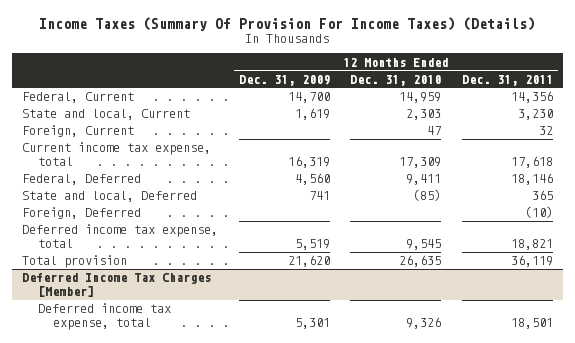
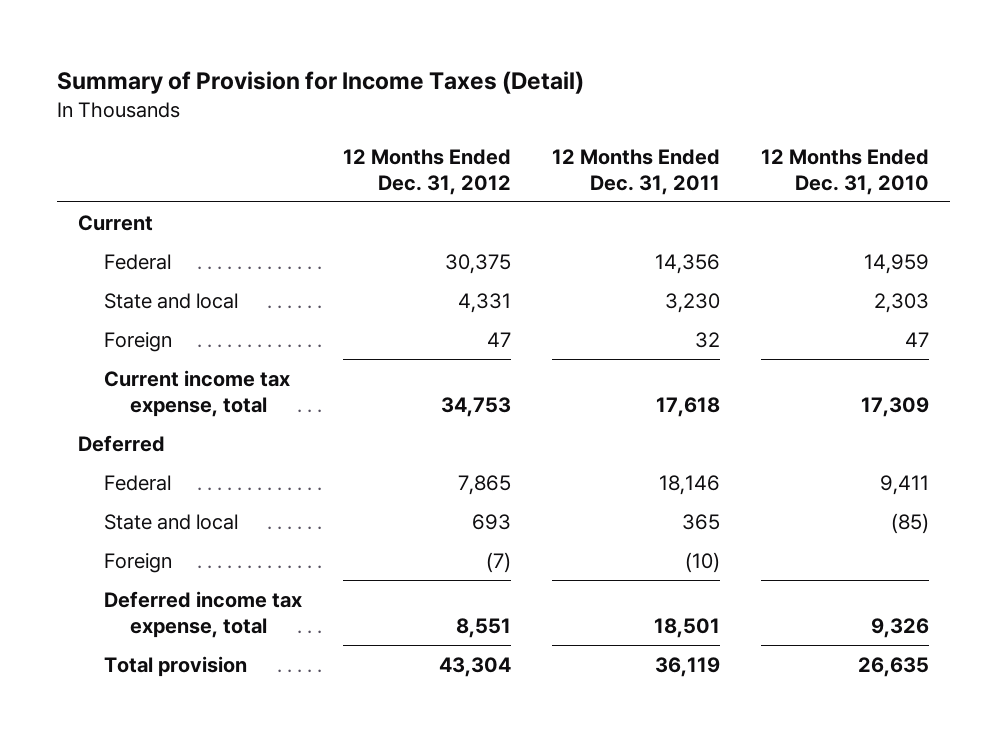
[39,16,536,31] Income Taxes (Summary Of Provision For Income Taxes) (Details) -> [57,70,585,94] Summary of Provision for Income Taxes (Detail)
[238,74,330,86] Dec. 31, 2009 -> none
none -> [342,148,511,195] 12 Months Ended Dec. 31, 2012
none -> [77,214,153,231] Current
[22,92,135,104] Federal, Current -> [103,253,171,270] Federal
[22,109,191,121] State and local, Current -> [103,292,238,309] State and local
[22,125,135,138] Foreign, Current -> [103,331,172,352] Foreign
[22,224,219,248] Deferred income tax expense, total -> none
[22,273,212,297] Deferred Income Tax Charges [Member] -> none
none -> [77,434,165,452] Deferred
[22,174,142,186] Federal, Deferred -> [103,474,171,491] Federal
[22,191,198,203] State and local, Deferred -> [103,513,238,530] State and local
[22,207,142,220] Foreign, Deferred -> [103,552,172,573] Foreign
[22,255,128,269] Total provision -> [103,655,247,677] Total provision

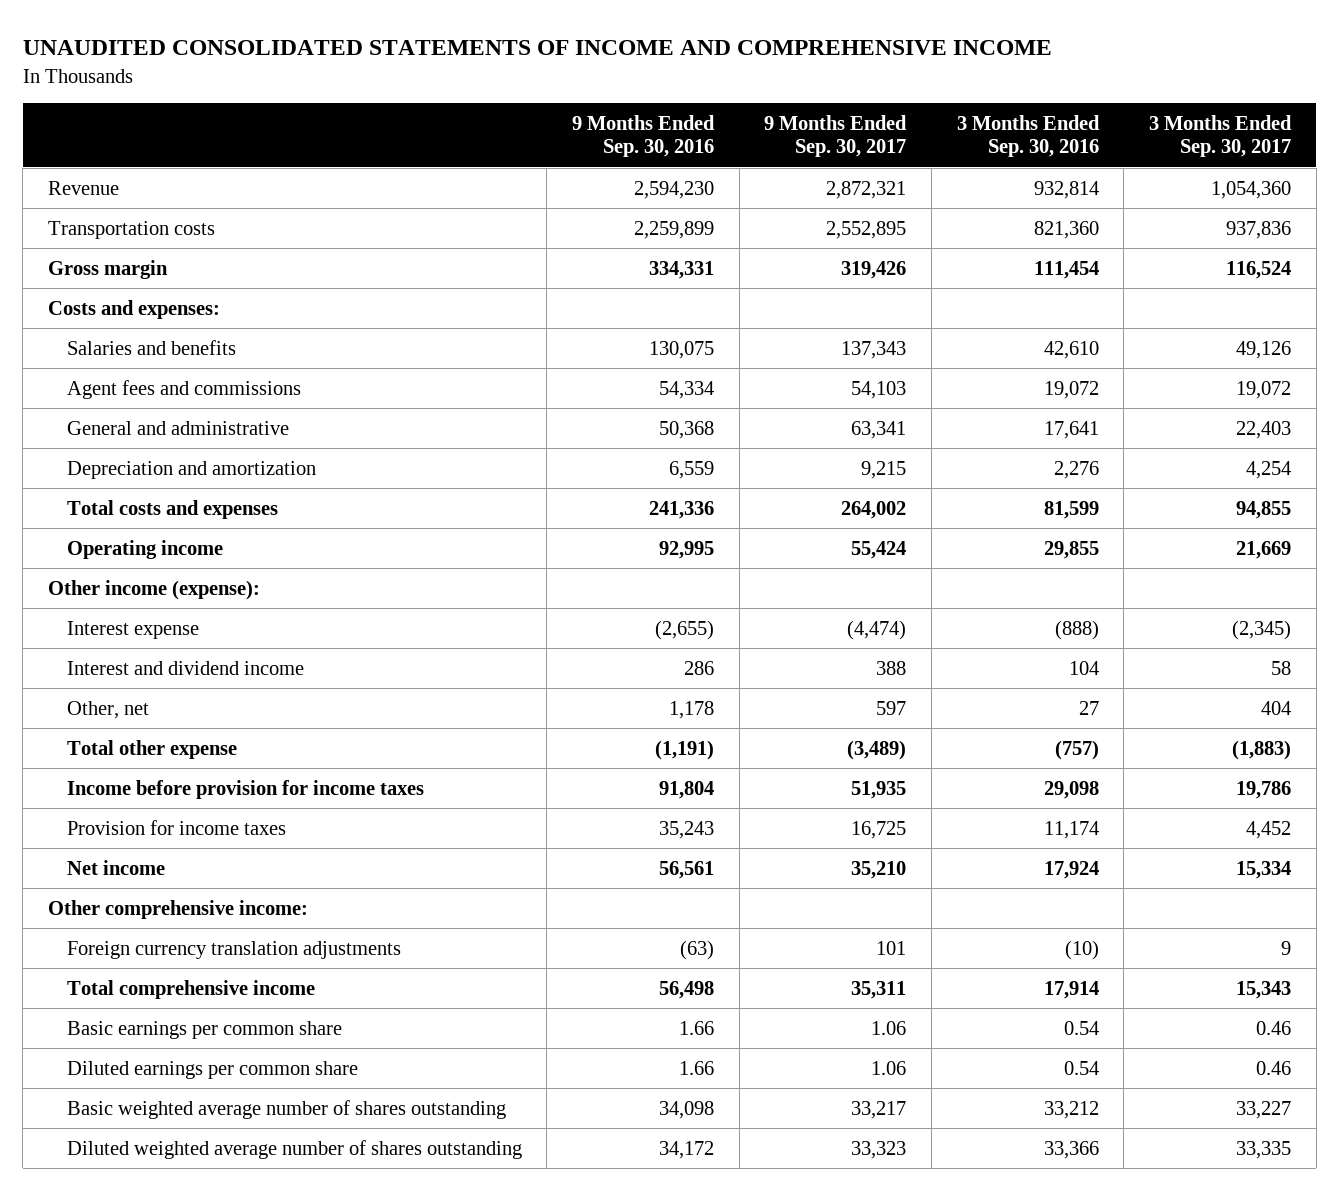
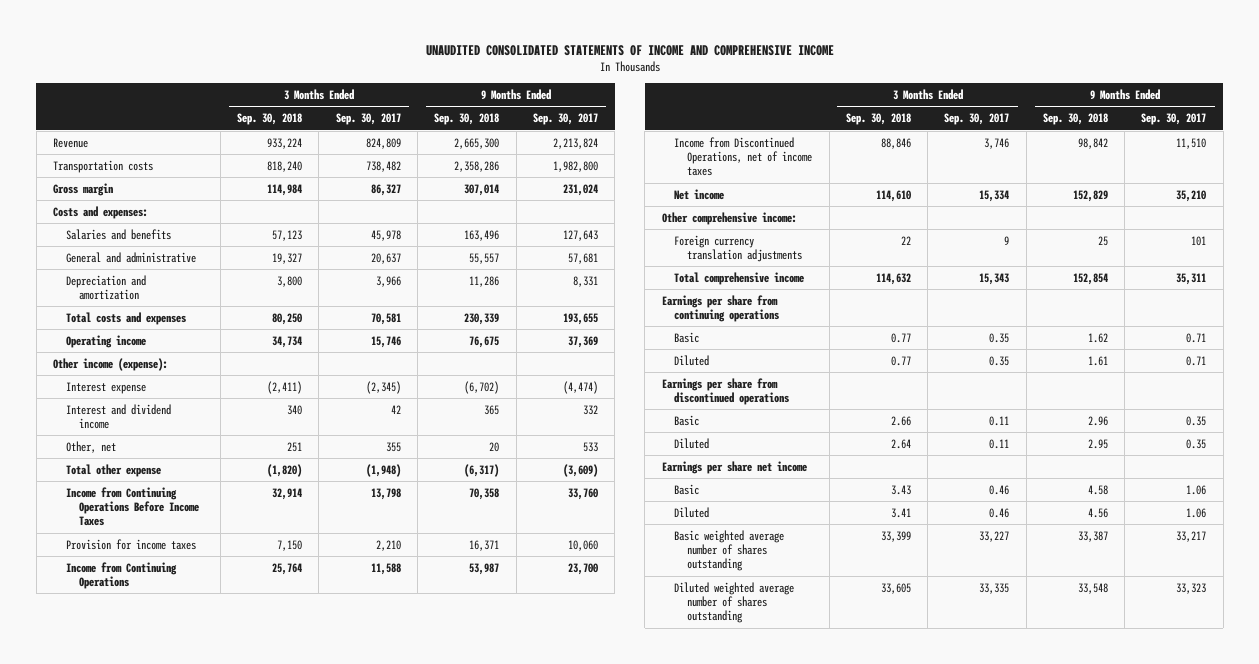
[571,114,715,158] 9 Months Ended Sep. 30, 2016 -> none
[956,114,1100,158] 3 Months Ended Sep. 30, 2016 -> none
none -> [237,113,303,126] Sep. 30, 2018
none -> [434,113,500,126] Sep. 30, 2018
[826,180,907,199] 2,872,321 -> [552,137,598,149] 2,213,824
[1210,180,1291,199] 1,054,360 -> [365,137,401,149] 824,809
[826,220,907,239] 2,552,895 -> [552,160,598,172] 1,982,800
[1225,220,1291,239] 937,836 -> [365,160,401,172] 738,482
[841,260,907,279] 319,426 -> [562,183,598,196] 231,024
[1225,260,1291,279] 116,524 -> [370,183,401,196] 86,327
[66,379,301,399] Agent fees and commissions -> none
[841,340,907,359] 137,343 -> [562,229,598,241] 127,643
[1235,340,1291,359] 49,126 -> [370,229,401,241] 45,978
[851,420,907,439] 63,341 -> [567,252,598,264] 57,681
[1235,420,1291,439] 22,403 -> [370,252,401,264] 20,637
[861,460,907,479] 9,215 -> [572,275,598,287] 8,331
[1245,460,1291,479] 4,254 -> [375,275,401,287] 3,966
[841,500,907,519] 264,002 -> [562,312,598,325] 193,655
[1235,500,1291,519] 94,855 -> [370,312,401,325] 70,581
[851,540,907,559] 55,424 -> [567,335,598,348] 37,369
[1235,540,1291,559] 21,669 -> [370,335,401,348] 15,746
[876,660,907,675] 388 -> [582,404,598,415] 332
[1270,660,1291,675] 58 -> [390,404,401,414] 42
[876,700,907,715] 597 -> [582,441,598,452] 533
[1260,700,1291,715] 404 -> [385,441,401,452] 355
[847,739,907,760] (3,489) -> [562,463,598,477] (3,609)
[1231,739,1291,760] (1,883) -> [365,463,401,477] (1,948)
[66,779,424,799] Income before provision for income taxes -> [65,486,199,527] Income from Continuing Operations Before Income Taxes
[851,780,907,799] 51,935 -> [567,487,598,500] 33,760
[1235,780,1291,799] 19,786 -> [370,487,401,500] 13,798
[851,820,907,839] 16,725 -> [567,539,598,551] 10,060
[1245,820,1291,839] 4,452 -> [375,539,401,551] 2,210
none -> [65,561,177,590] Income from Continuing Operations
none -> [674,136,813,177] Income from Discontinued Operations, net of income taxes
none -> [661,294,780,323] Earnings per share from continuing operations
none -> [674,331,700,343] Basic
none -> [674,354,710,366] Diluted
none -> [661,377,790,406] Earnings per share from discontinued operations
none -> [674,414,700,426] Basic
none -> [674,437,710,449] Diluted
none -> [661,460,807,474] Earnings per share net income
[66,1020,342,1039] Basic earnings per common share -> [674,483,700,495] Basic
[66,1060,358,1079] Diluted earnings per common share -> [674,506,710,518] Diluted

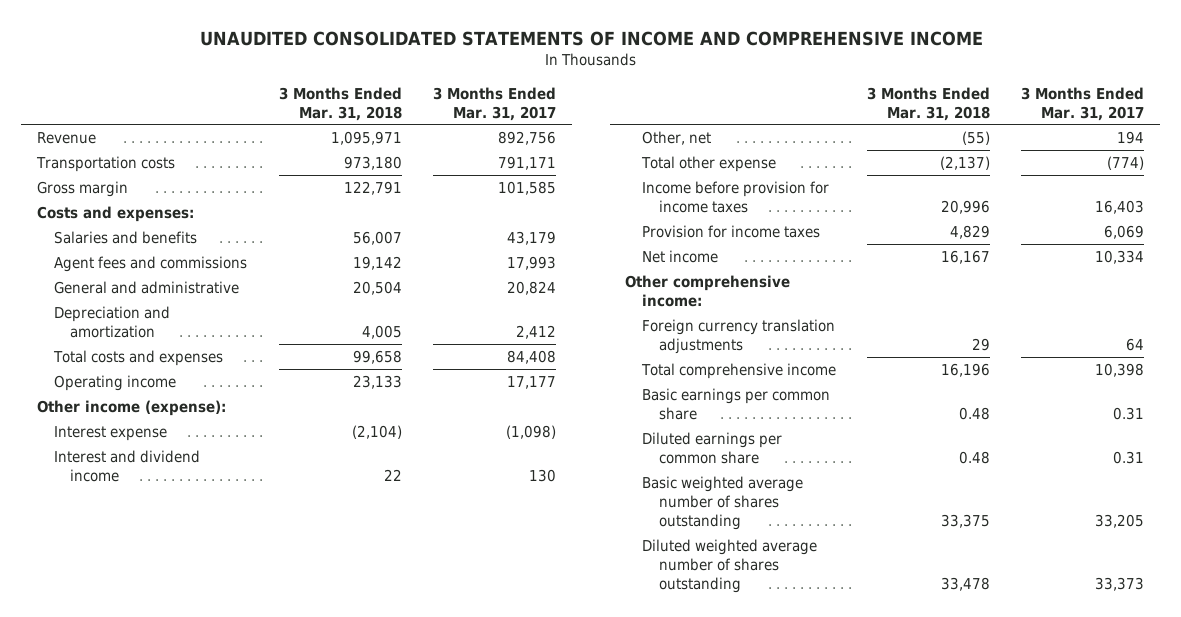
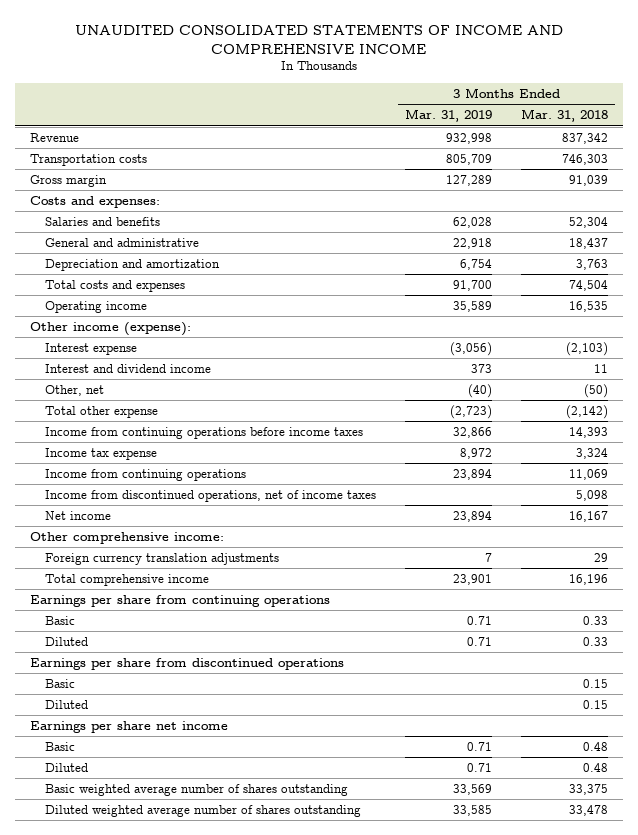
[432,86,556,121] 3 Months Ended Mar. 31, 2017 -> none
none -> [404,109,492,123] Mar. 31, 2019
[330,130,402,145] 1,095,971 -> [562,132,609,144] 837,342
[343,155,402,170] 973,180 -> [562,153,609,165] 746,303
[343,180,402,195] 122,791 -> [569,174,609,186] 91,039
[53,255,247,272] Agent fees and commissions -> none
[352,230,402,245] 56,007 -> [569,216,609,228] 52,304
[352,280,402,295] 20,504 -> [569,237,609,249] 18,437
[361,324,402,339] 4,005 -> [576,258,609,270] 3,763
[352,349,402,364] 99,658 -> [569,279,609,291] 74,504
[352,374,402,389] 23,133 -> [569,300,609,312] 16,535
[351,424,402,439] (2,104) -> [566,341,609,356] (2,103)
[383,468,402,481] 22 -> [594,363,609,373] 11
[962,130,991,145] (55) -> [584,383,609,398] (50)
[940,155,991,170] (2,137) -> [566,404,609,419] (2,142)
[641,180,829,213] Income before provision for income taxes -> [44,426,363,439] Income from continuing operations before income taxes
[941,199,991,214] 20,996 -> [569,426,609,438] 14,393
[641,224,820,238] Provision for income taxes -> [44,447,157,460] Income tax expense
[950,224,991,239] 4,829 -> [576,447,609,459] 3,324
none -> [44,468,246,481] Income from continuing operations
none -> [44,489,376,502] Income from discontinued operations, net of income taxes
none -> [30,594,331,607] Earnings per share from continuing operations
none -> [44,615,75,625] Basic
none -> [44,636,88,646] Diluted
none -> [30,657,345,670] Earnings per share from discontinued operations
none -> [44,678,75,688] Basic
none -> [44,699,88,709] Diluted
none -> [30,720,229,733] Earnings per share net income
[641,387,830,420] Basic earnings per common share -> [44,741,75,751] Basic
[641,431,782,464] Diluted earnings per common share -> [44,762,88,772] Diluted

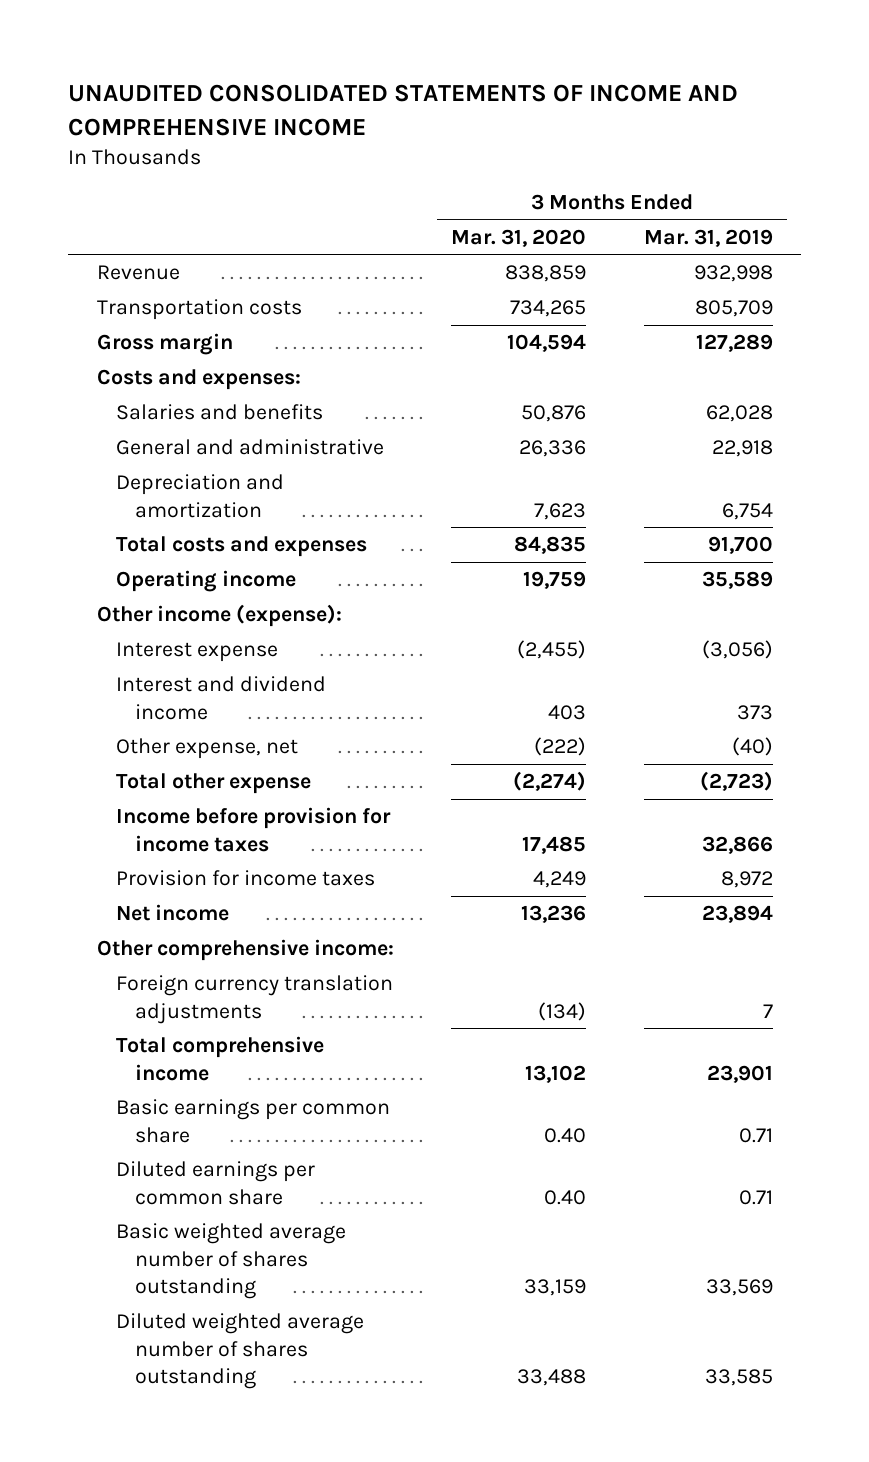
[521,109,609,123] Mar. 31, 2018 -> none
none -> [451,228,587,247] Mar. 31, 2020
[44,384,104,396] Other, net -> [115,738,298,760] Other expense, net
[44,468,246,481] Income from continuing operations -> none
[44,489,376,502] Income from discontinued operations, net of income taxes -> none
[44,426,363,439] Income from continuing operations before income taxes -> [115,807,391,852] Income before provision for income taxes
[44,447,157,460] Income tax expense -> [115,870,375,887] Provision for income taxes
[30,594,331,607] Earnings per share from continuing operations -> none
[44,615,75,625] Basic -> none
[44,636,88,646] Diluted -> none
[30,657,345,670] Earnings per share from discontinued operations -> none
[44,678,75,688] Basic -> none
[44,699,88,709] Diluted -> none
[30,720,229,733] Earnings per share net income -> none
[44,741,75,751] Basic -> [115,1099,390,1143] Basic earnings per common share
[44,762,88,772] Diluted -> [115,1161,315,1205] Diluted earnings per common share

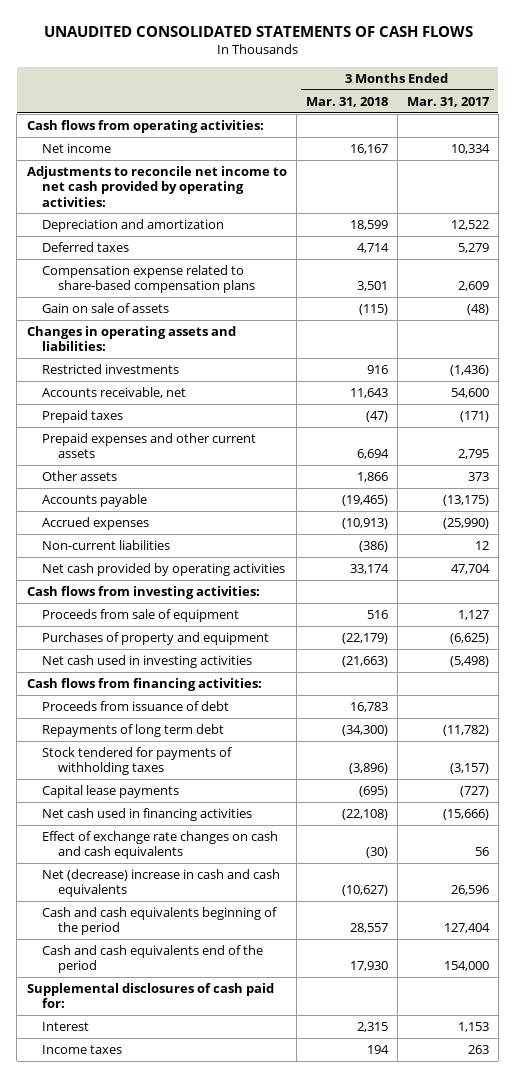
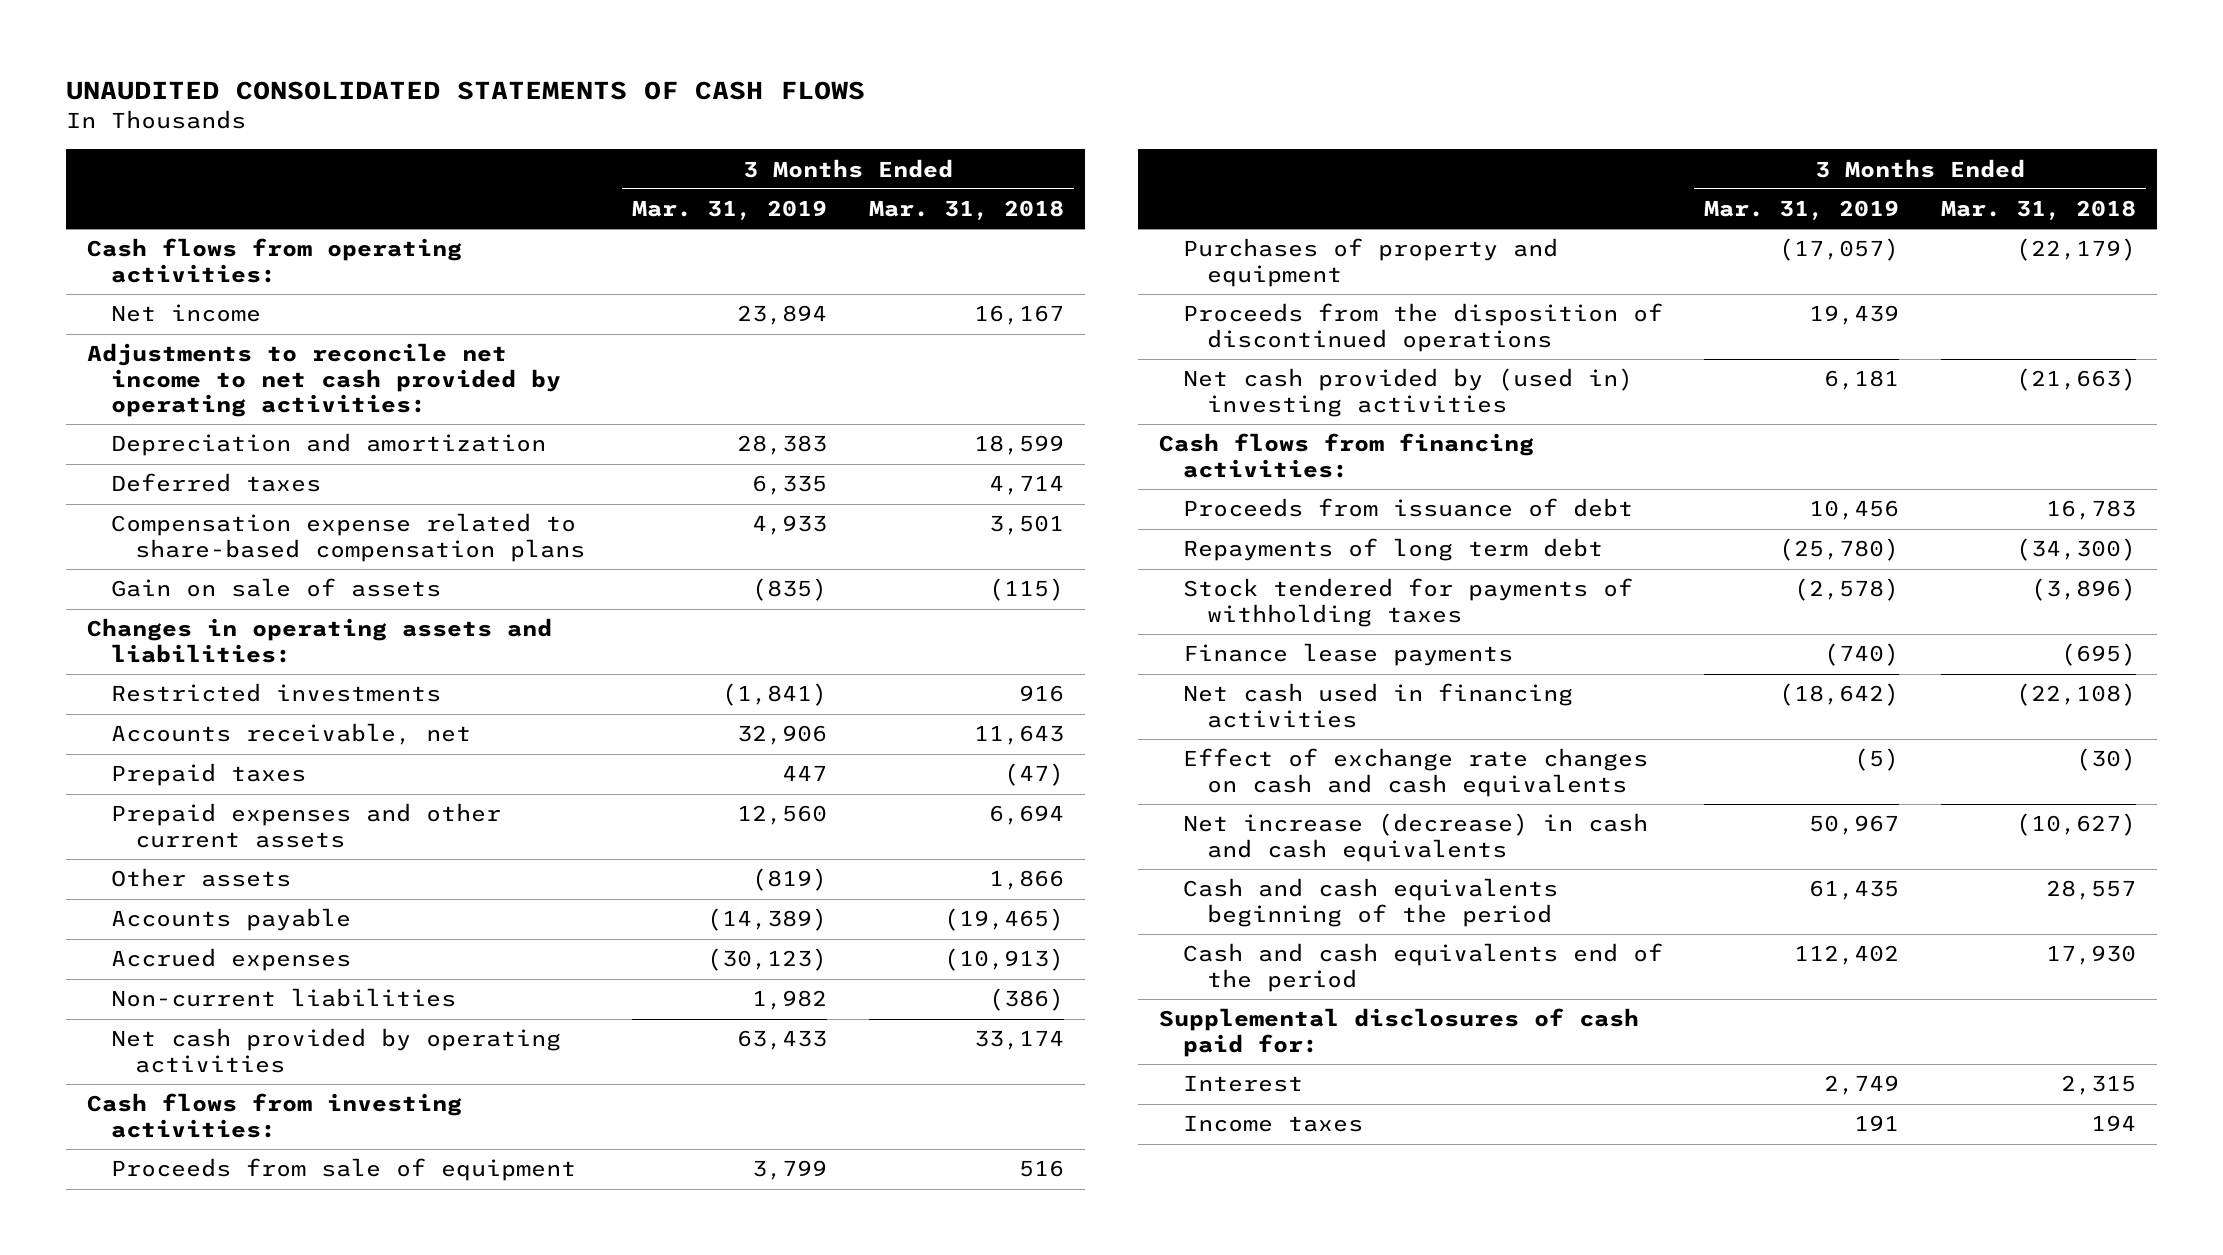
[406,96,490,107] Mar. 31, 2017 -> none
none -> [632,200,828,221] Mar. 31, 2019
none -> [1182,303,1663,352] Proceeds from the disposition of discontinued operations
[42,654,253,668] Net cash used in investing activities -> [1182,368,1633,417] Net cash provided by (used in) investing activities
[42,784,180,798] Capital lease payments -> [1182,643,1513,667] Finance lease payments
[42,868,281,898] Net (decrease) increase in cash and cash equivalents -> [1182,813,1648,862] Net increase (decrease) in cash and cash equivalents

